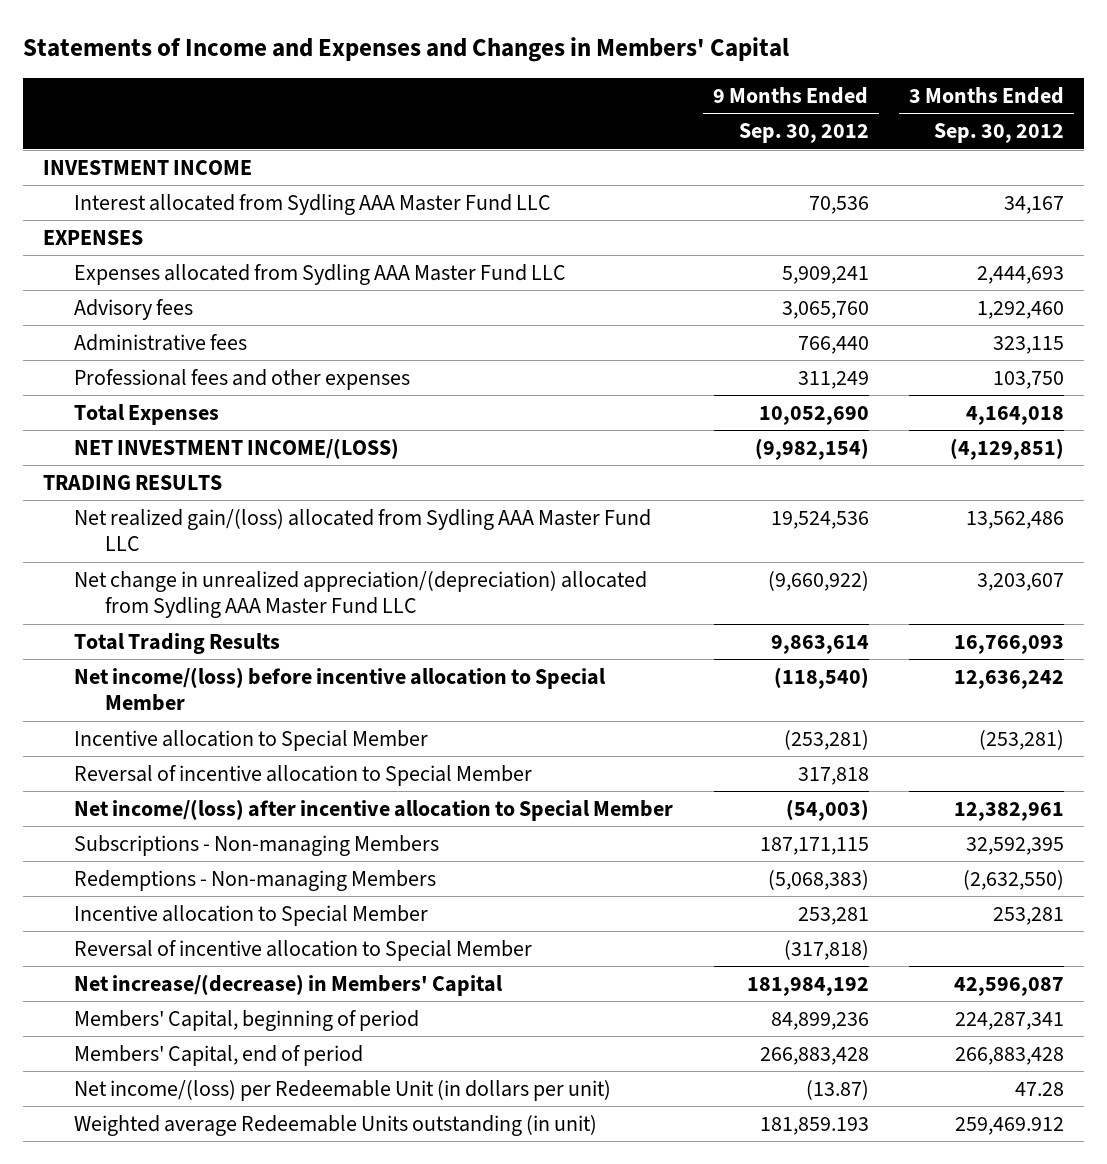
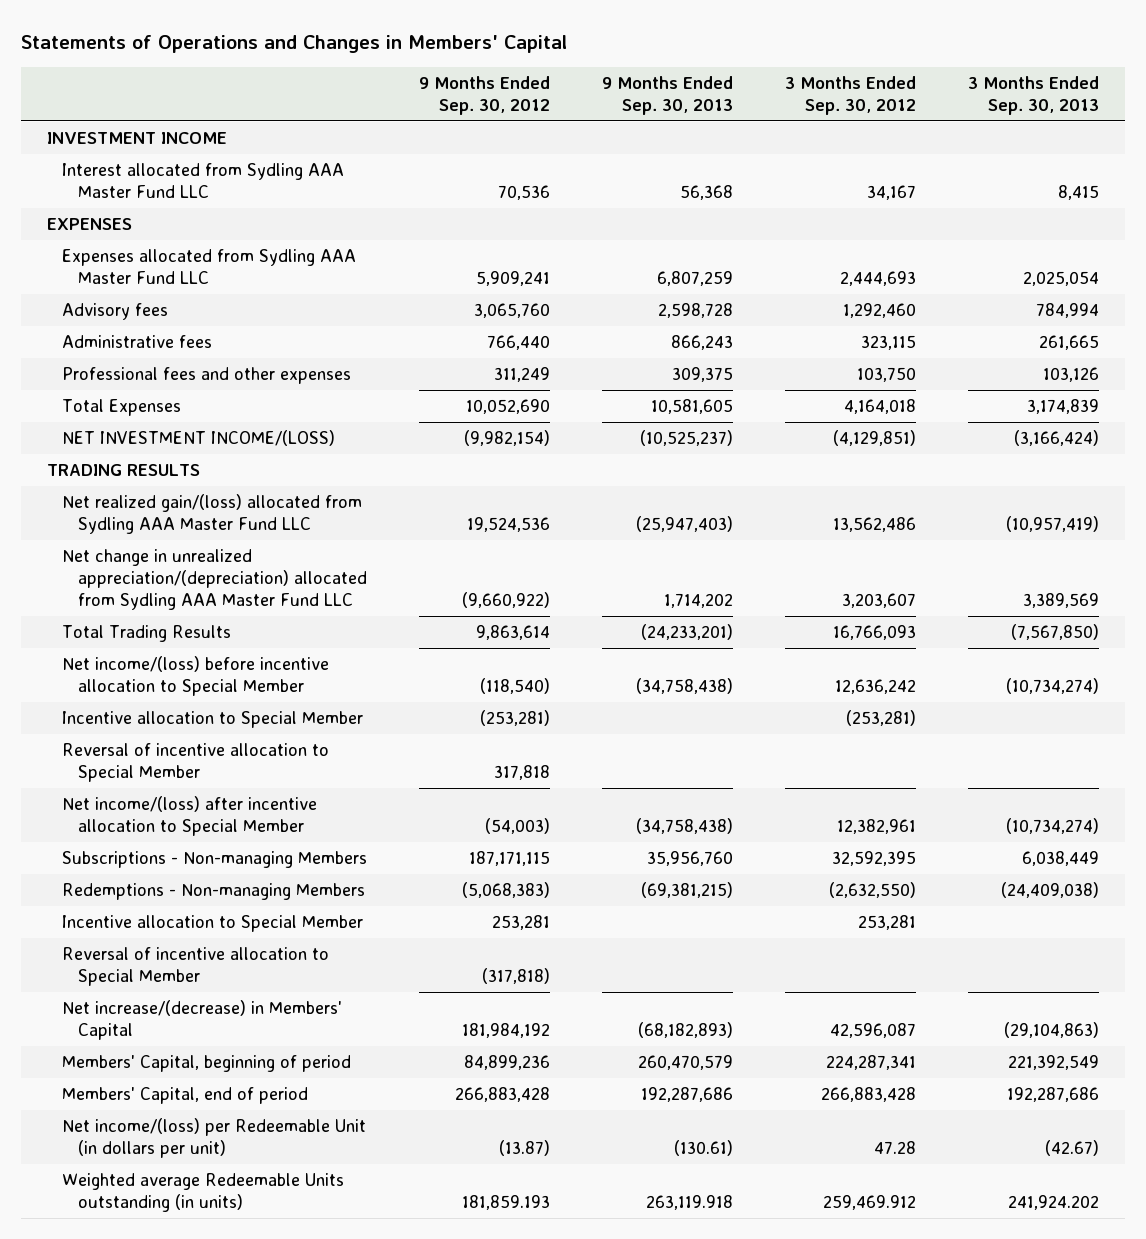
[22,37,789,63] Statements of Income and Expenses and Changes in Members' Capital -> [21,34,568,53] Statements of Operations and Changes in Members' Capital
none -> [602,75,734,115] 9 Months Ended Sep. 30, 2013
none -> [967,75,1099,115] 3 Months Ended Sep. 30, 2013
[74,1114,598,1136] Weighted average Redeemable Units outstanding (in unit) -> [62,1173,345,1213] Weighted average Redeemable Units outstanding (in units)

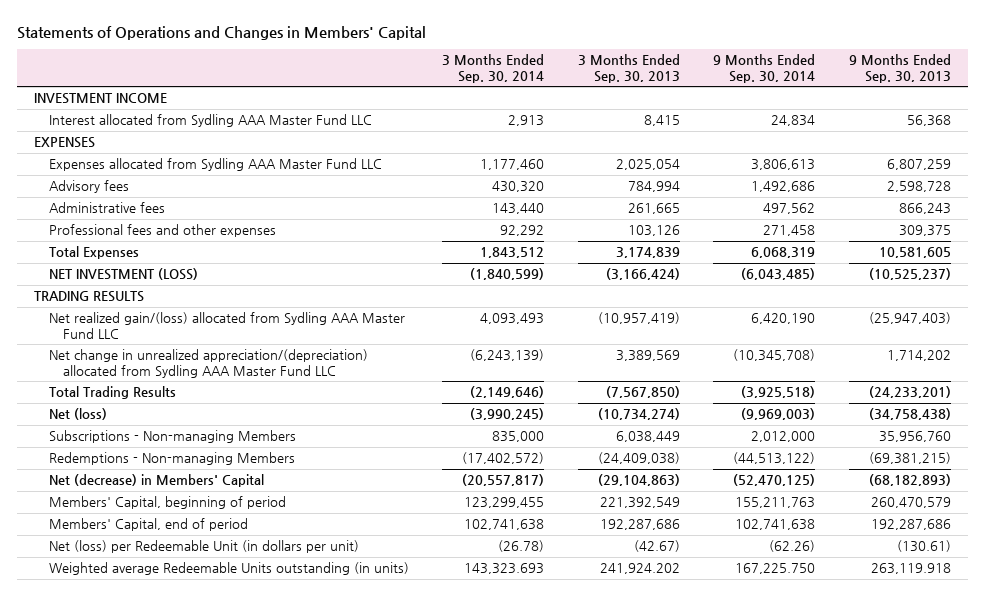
[419,75,551,115] 9 Months Ended Sep. 30, 2012 -> none
[784,75,916,115] 3 Months Ended Sep. 30, 2012 -> none
none -> [442,54,545,83] 3 Months Ended Sep. 30, 2014
none -> [713,54,816,83] 9 Months Ended Sep. 30, 2014
[62,430,336,447] NET INVESTMENT INCOME/(LOSS) -> [48,268,198,281] NET INVESTMENT (LOSS)
[62,656,330,697] Net income/(loss) before incentive allocation to Special Member -> none
[62,711,364,729] Incentive allocation to Special Member -> none
[62,743,330,783] Reversal of incentive allocation to Special Member -> none
[62,796,318,837] Net income/(loss) after incentive allocation to Special Member -> [48,408,107,421] Net (loss)
[62,915,364,933] Incentive allocation to Special Member -> none
[62,947,330,987] Reversal of incentive allocation to Special Member -> none
[62,1000,343,1041] Net increase/(decrease) in Members' Capital -> [48,474,264,488] Net (decrease) in Members' Capital
[62,1118,367,1159] Net income/(loss) per Redeemable Unit (in dollars per unit) -> [48,540,359,554] Net (loss) per Redeemable Unit (in dollars per unit)

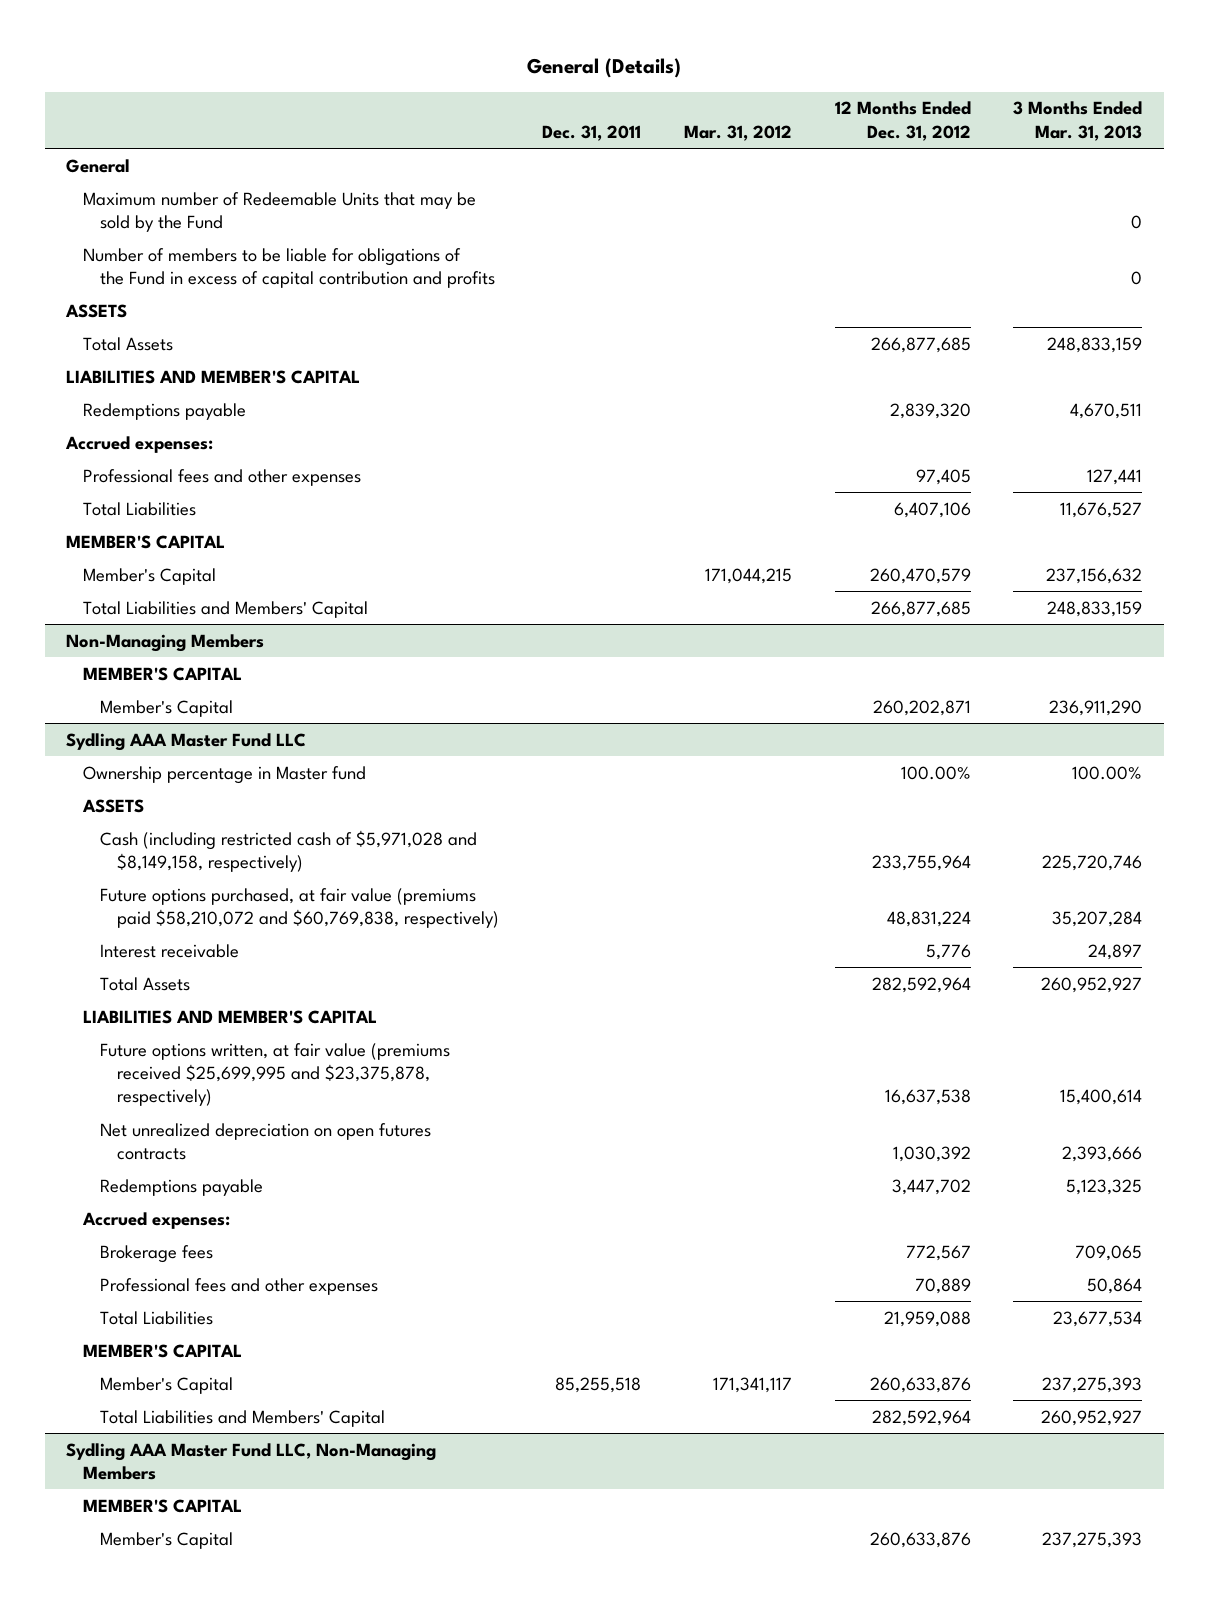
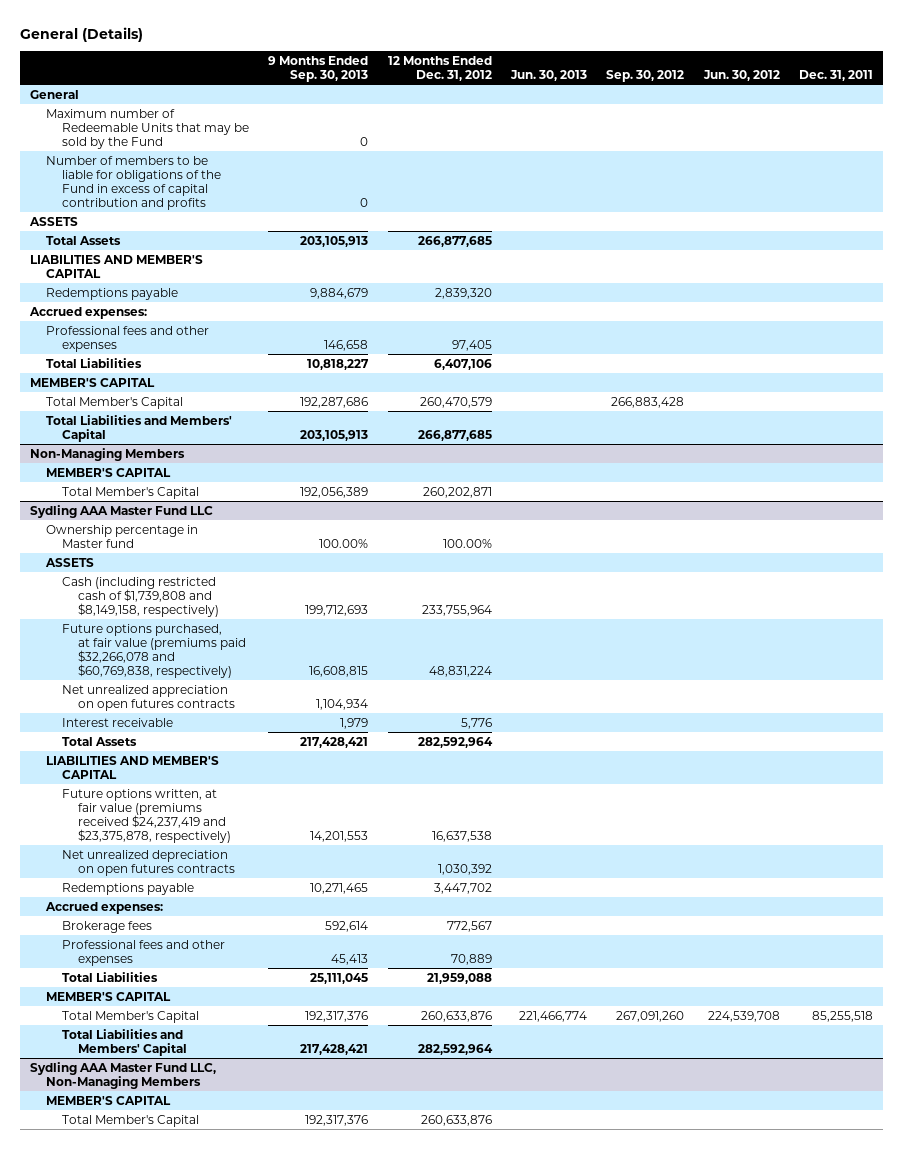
[683,124,792,141] Mar. 31, 2012 -> none
[1013,101,1143,141] 3 Months Ended Mar. 31, 2013 -> none
none -> [268,56,369,83] 9 Months Ended Sep. 30, 2013
none -> [509,70,587,82] Jun. 30, 2013
none -> [606,70,685,83] Sep. 30, 2012
none -> [702,70,780,82] Jun. 30, 2012
[83,567,217,585] Member's Capital -> [45,396,183,409] Total Member's Capital
[100,699,234,717] Member's Capital -> [61,486,199,499] Total Member's Capital
[100,829,478,872] Cash (including restricted cash of $5,971,028 and $8,149,158, respectively) -> [61,576,219,617] Cash (including restricted cash of $1,739,808 and $8,149,158, respectively)
[100,887,500,928] Future options purchased, at fair value (premiums paid $58,210,072 and $60,769,838, respectively) -> [61,623,246,679] Future options purchased, at fair value (premiums paid $32,266,078 and $60,769,838, respectively)
none -> [61,684,235,711] Net unrealized appreciation on open futures contracts
[100,1042,451,1107] Future options written, at fair value (premiums received $25,699,995 and $23,375,878, respectively) -> [61,788,231,844] Future options written, at fair value (premiums received $24,237,419 and $23,375,878, respectively)
[100,1376,234,1394] Member's Capital -> [61,1010,199,1023] Total Member's Capital
[100,1531,234,1549] Member's Capital -> [61,1114,199,1127] Total Member's Capital

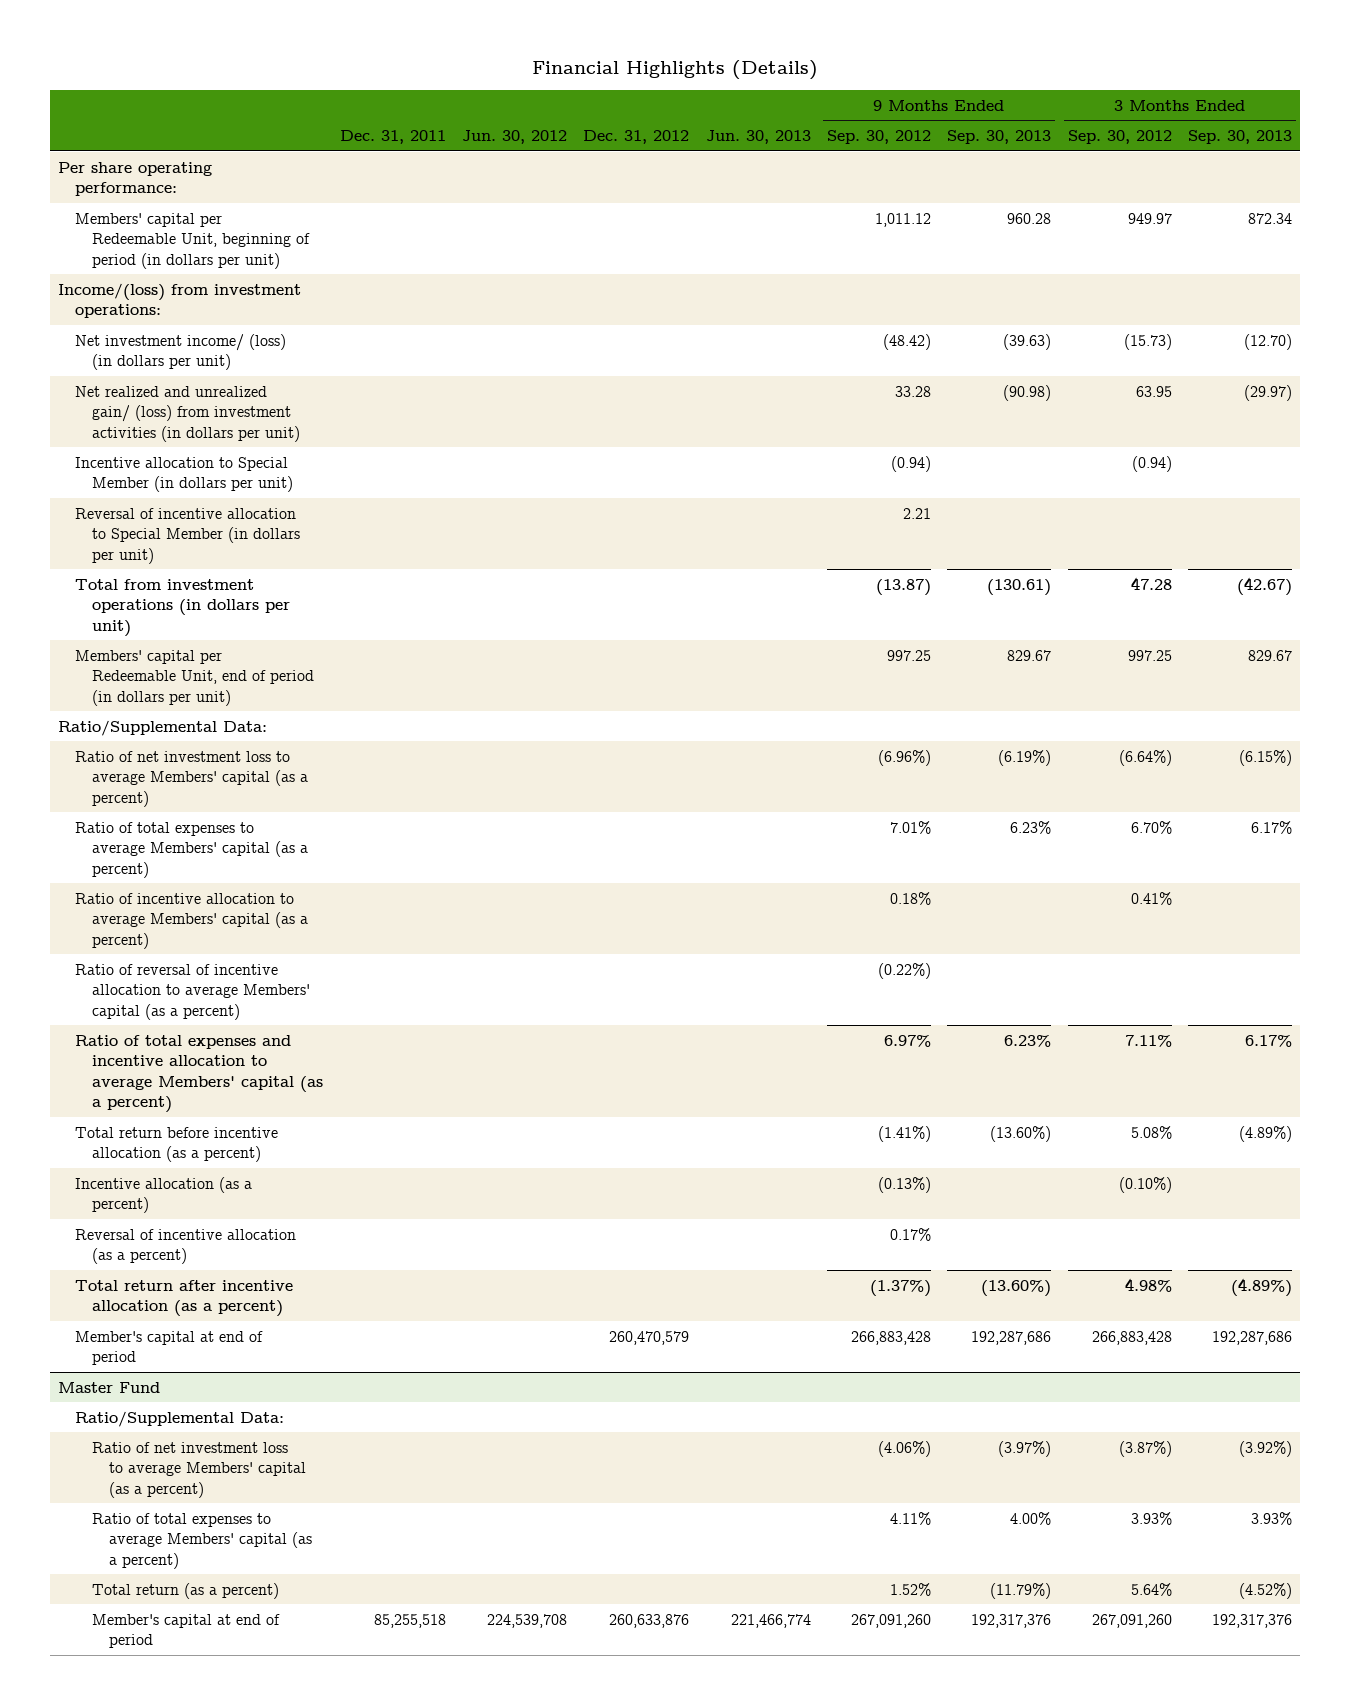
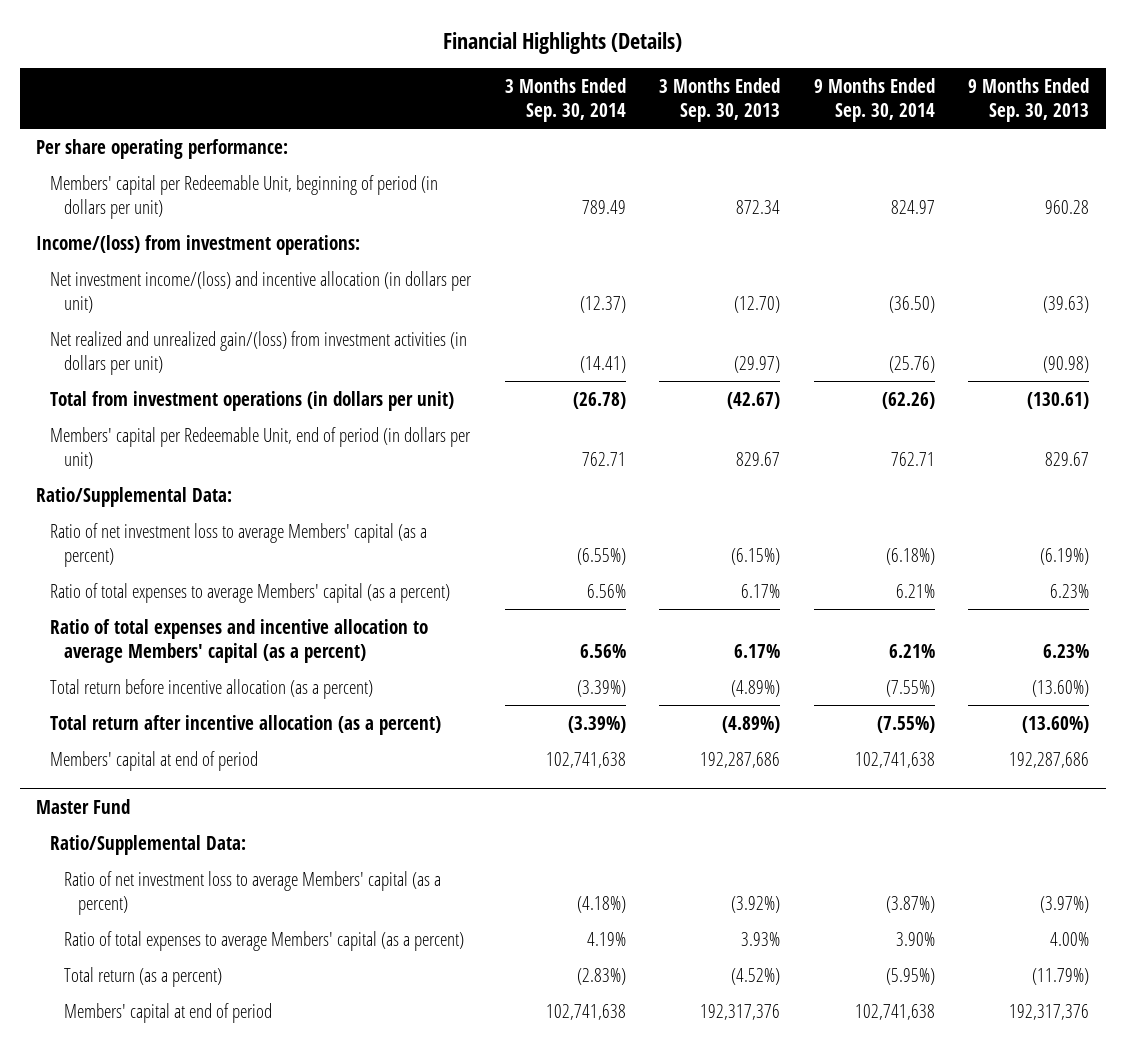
[339,129,446,144] Dec. 31, 2011 -> none
[461,129,567,144] Jun. 30, 2012 -> none
[583,129,690,144] Dec. 31, 2012 -> none
[705,129,811,144] Jun. 30, 2013 -> none
[826,129,931,144] Sep. 30, 2012 -> none
[1067,129,1172,144] Sep. 30, 2012 -> none
none -> [504,78,626,123] 3 Months Ended Sep. 30, 2014
none -> [813,78,935,123] 9 Months Ended Sep. 30, 2014
[74,456,294,493] Incentive allocation to Special Member (in dollars per unit) -> none
[74,507,301,564] Reversal of incentive allocation to Special Member (in dollars per unit) -> none
[74,333,286,371] Net investment income/ (loss) (in dollars per unit) -> [50,270,473,313] Net investment income/(loss) and incentive allocation (in dollars per unit)
[74,385,301,442] Net realized and unrealized gain/ (loss) from investment activities (in dollars per unit) -> [50,330,468,375] Net realized and unrealized gain/(loss) from investment activities (in dollars per unit)
[74,892,309,949] Ratio of incentive allocation to average Members' capital (as a percent) -> none
[74,963,311,1020] Ratio of reversal of incentive allocation to average Members' capital (as a percent) -> none
[74,1176,252,1214] Incentive allocation (as a percent) -> none
[74,1228,296,1265] Reversal of incentive allocation (as a percent) -> none
[74,1330,263,1366] Member's capital at end of period -> [50,750,259,771] Members' capital at end of period
[92,1613,281,1649] Member's capital at end of period -> [64,1002,273,1023] Members' capital at end of period

